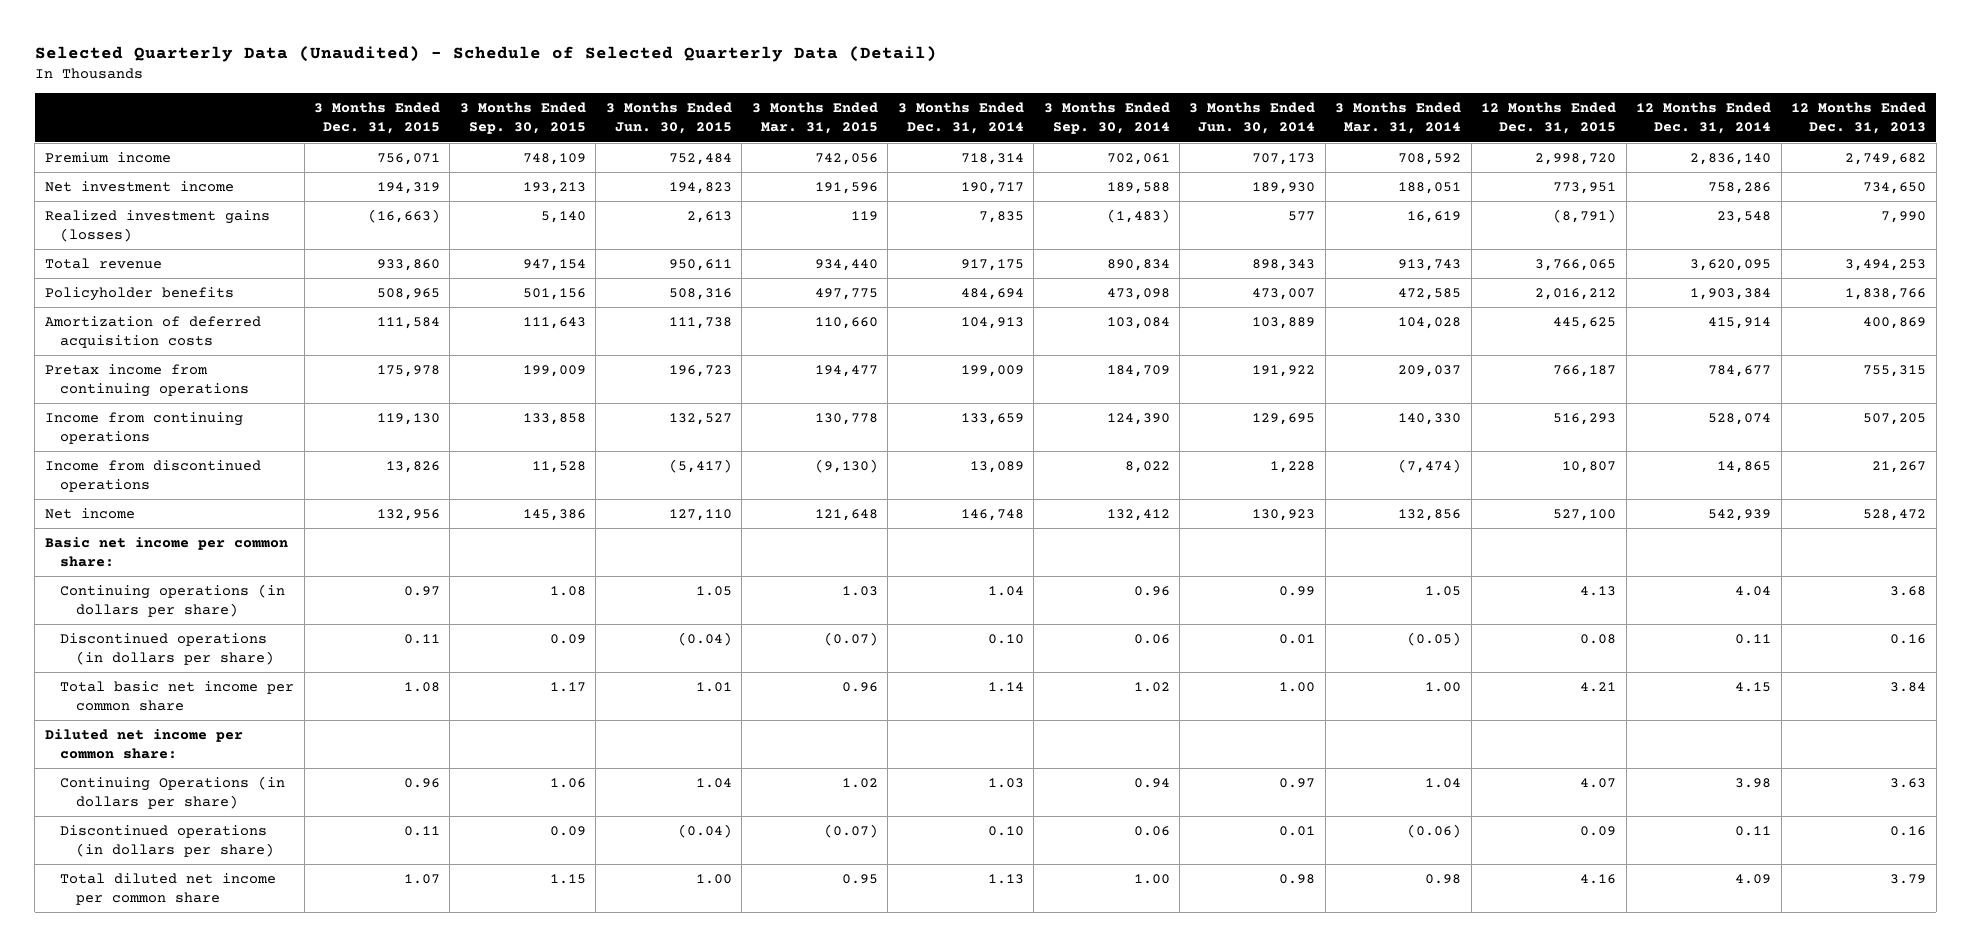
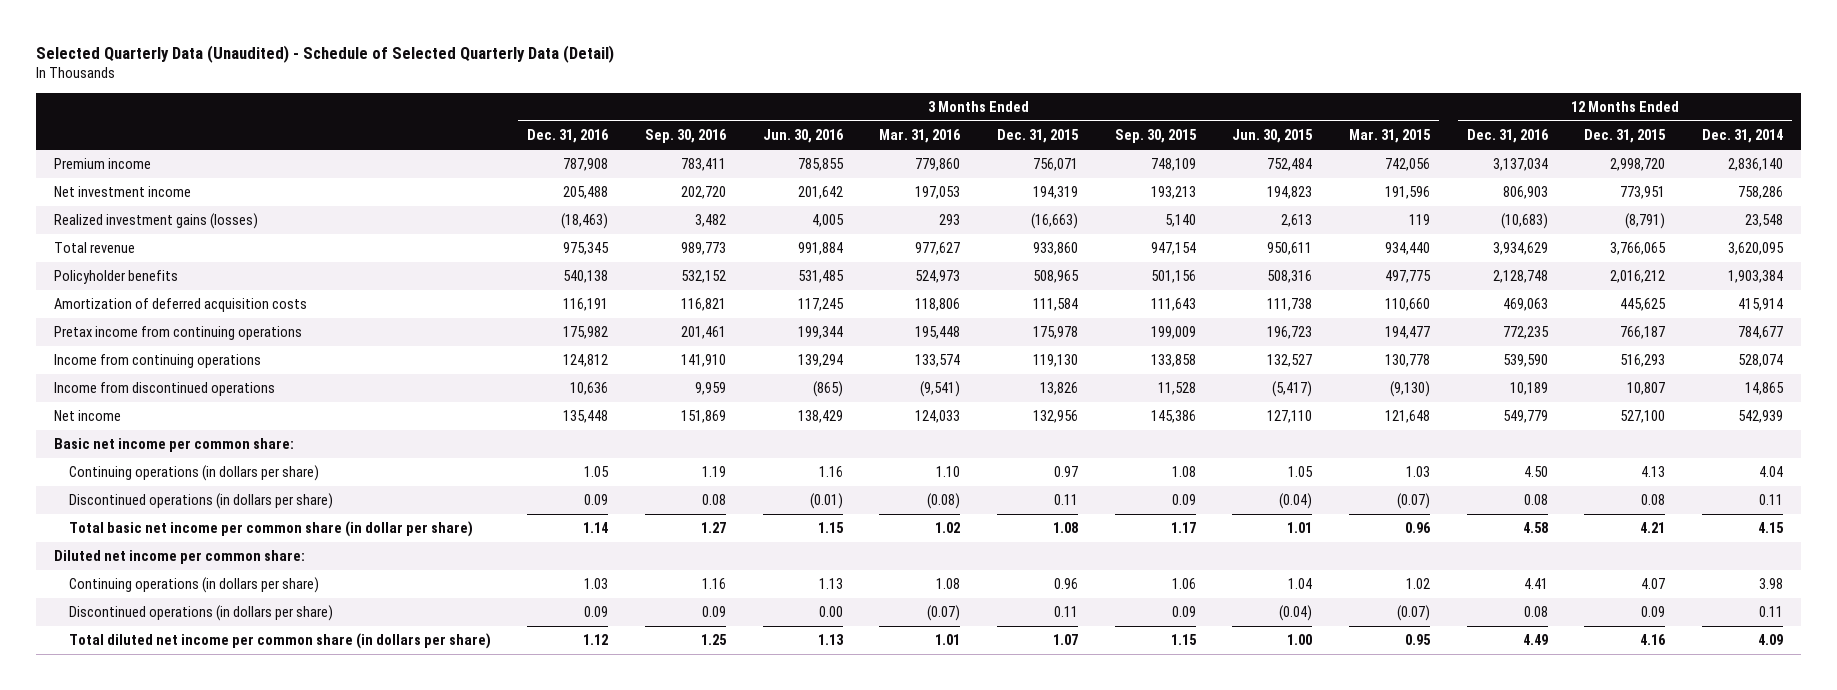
[897,102,1024,135] 3 Months Ended Dec. 31, 2014 -> none
[1043,102,1170,135] 3 Months Ended Sep. 30, 2014 -> none
[1189,102,1316,135] 3 Months Ended Jun. 30, 2014 -> none
[1335,102,1462,135] 3 Months Ended Mar. 31, 2014 -> none
[1791,102,1927,135] 12 Months Ended Dec. 31, 2013 -> none
none -> [527,129,610,144] Dec. 31, 2016
none -> [645,129,728,144] Sep. 30, 2016
none -> [762,129,844,144] Jun. 30, 2016
none -> [879,129,962,144] Mar. 31, 2016
none -> [1466,129,1549,144] Dec. 31, 2016
[60,680,295,712] Total basic net income per common share -> [68,521,473,538] Total basic net income per common share (in dollar per share)
[60,775,286,810] Continuing Operations (in dollars per share) -> [68,577,319,594] Continuing operations (in dollars per share)
[60,872,277,906] Total diluted net income per common share -> [68,633,491,650] Total diluted net income per common share (in dollars per share)

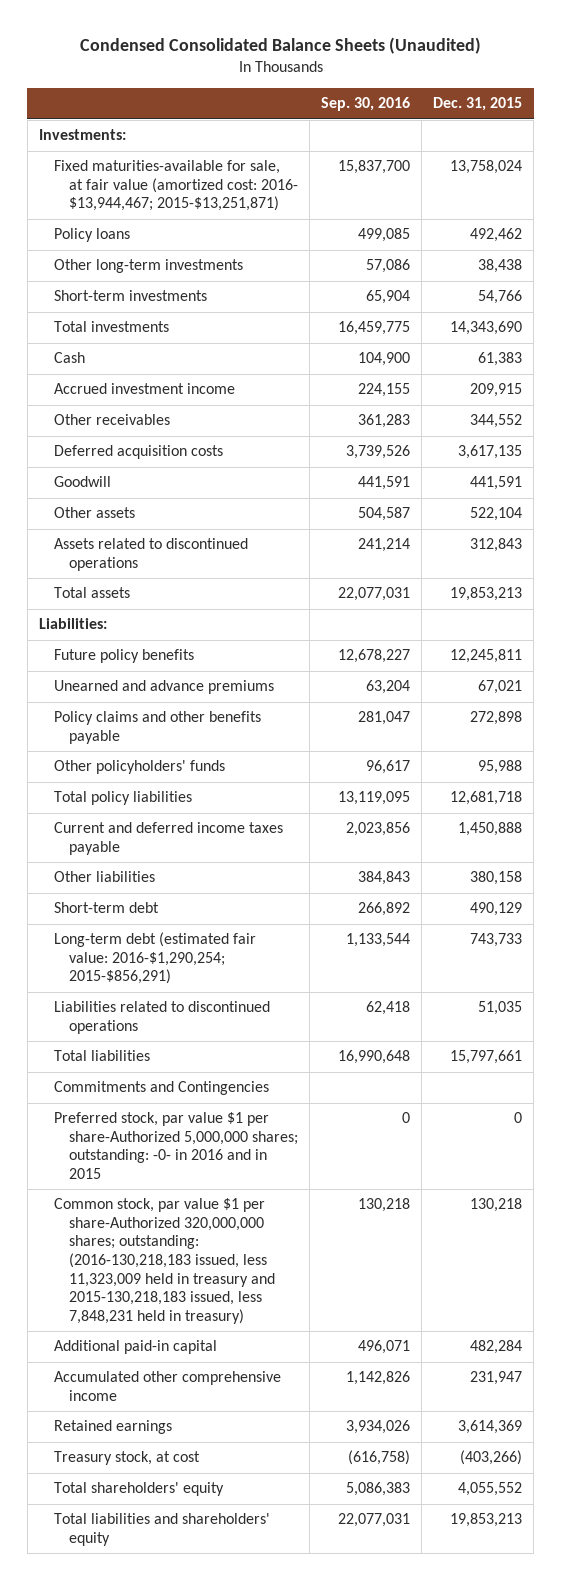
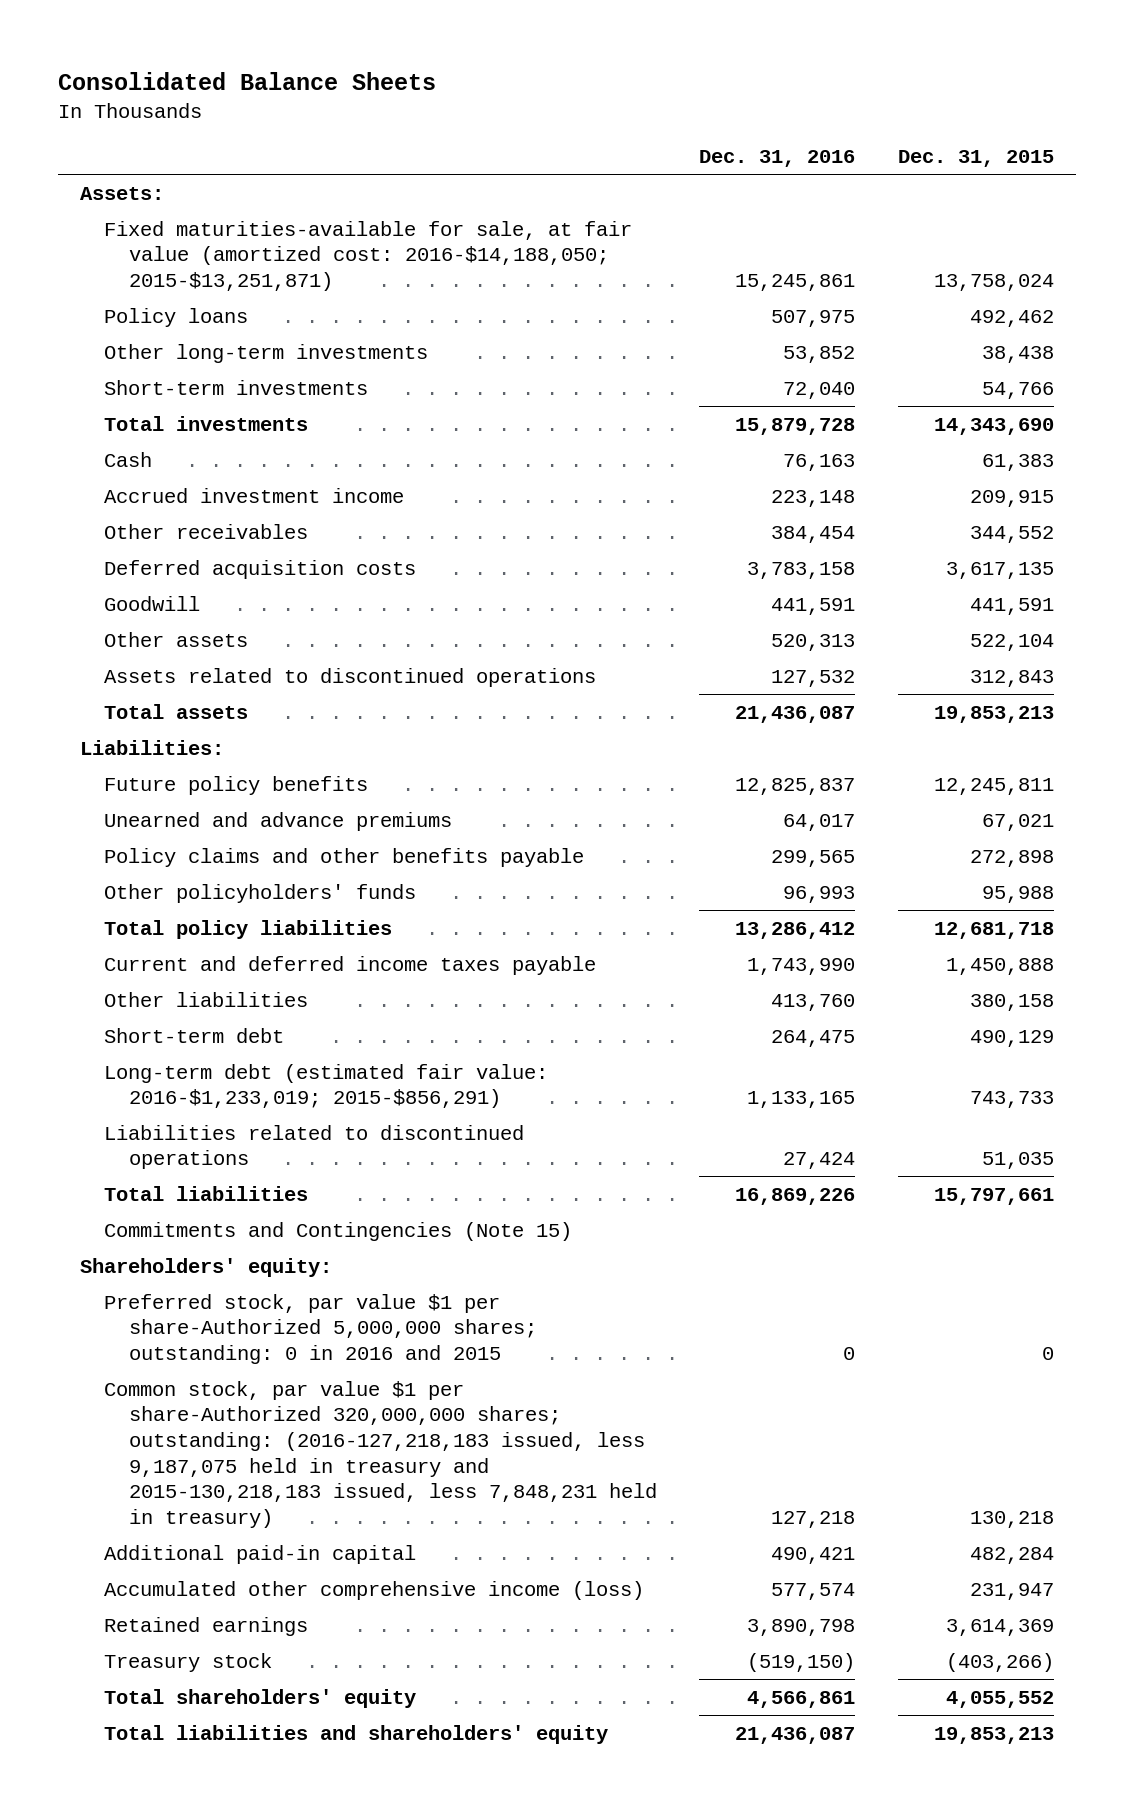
[79,37,481,55] Condensed Consolidated Balance Sheets (Unaudited) -> [58,72,437,91] Consolidated Balance Sheets
[321,97,411,112] Sep. 30, 2016 -> none
none -> [699,149,856,167] Dec. 31, 2016
[38,129,126,141] Investments: -> none
none -> [79,186,164,200] Assets:
[53,160,299,212] Fixed maturities-available for sale, at fair value (amortized cost: 2016- $13,944,467; 2015-$13,251,871) -> [104,220,633,292] Fixed maturities-available for sale, at fair value (amortized cost: 2016-$14,188,050; 2015-$13,251,871)
[53,932,256,985] Long-term debt (estimated fair value: 2016-$1,290,254; 2015-$856,291) -> [104,1063,549,1109] Long-term debt (estimated fair value: 2016-$1,233,019; 2015-$856,291)
[53,1081,269,1096] Commitments and Contingencies -> [104,1221,573,1241] Commitments and Contingencies (Note 15)
none -> [79,1257,332,1277] Shareholders' equity:
[53,1112,299,1179] Preferred stock, par value $1 per share-Authorized 5,000,000 shares; outstanding: -0- in 2016 and in 2015 -> [104,1293,537,1365] Preferred stock, par value $1 per share-Authorized 5,000,000 shares; outstanding: 0 in 2016 and 2015
[53,1198,276,1324] Common stock, par value $1 per share-Authorized 320,000,000 shares; outstanding: (2016-130,218,183 issued, less 11,323,009 held in treasury and 2015-130,218,183 issued, less 7,848,231 held in treasury) -> [104,1380,657,1529] Common stock, par value $1 per share-Authorized 320,000,000 shares; outstanding: (2016-127,218,183 issued, less 9,187,075 held in treasury and 2015-130,218,183 issued, less 7,848,231 held in treasury)
[53,1371,281,1401] Accumulated other comprehensive income -> [104,1580,645,1600] Accumulated other comprehensive income (loss)
[53,1451,200,1466] Treasury stock, at cost -> [104,1652,273,1672] Treasury stock

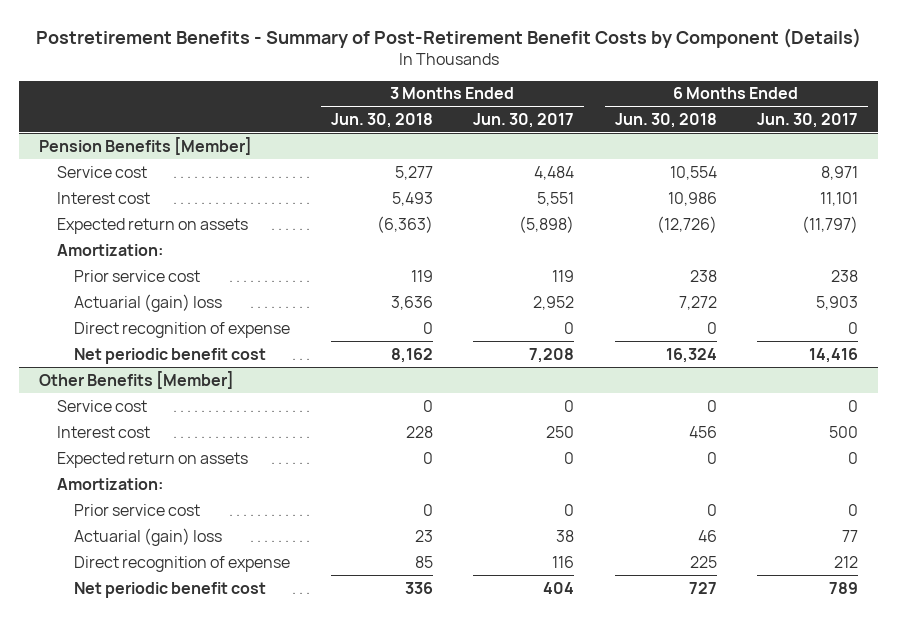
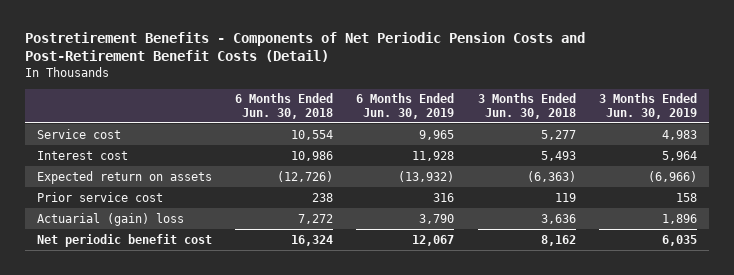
[35,27,861,48] Postretirement Benefits - Summary of Post-Retirement Benefit Costs by Component (Details) -> [25,32,586,63] Postretirement Benefits - Components of Net Periodic Pension Costs and Post-Retirement Benefit Costs (Detail)
[473,112,575,128] Jun. 30, 2017 -> none
[757,112,859,128] Jun. 30, 2017 -> none
none -> [356,93,455,119] 6 Months Ended Jun. 30, 2019
none -> [598,93,697,119] 3 Months Ended Jun. 30, 2019
[39,136,253,155] Pension Benefits [Member] -> none
[56,243,163,256] Amortization: -> none
[74,321,291,338] Direct recognition of expense -> none
[39,370,235,389] Other Benefits [Member] -> none
[56,399,147,412] Service cost -> none
[56,425,150,438] Interest cost -> none
[56,451,248,468] Expected return on assets -> none
[56,477,163,490] Amortization: -> none
[74,503,201,516] Prior service cost -> none
[74,527,223,546] Actuarial (gain) loss -> none
[74,555,291,572] Direct recognition of expense -> none
[74,581,267,598] Net periodic benefit cost -> none

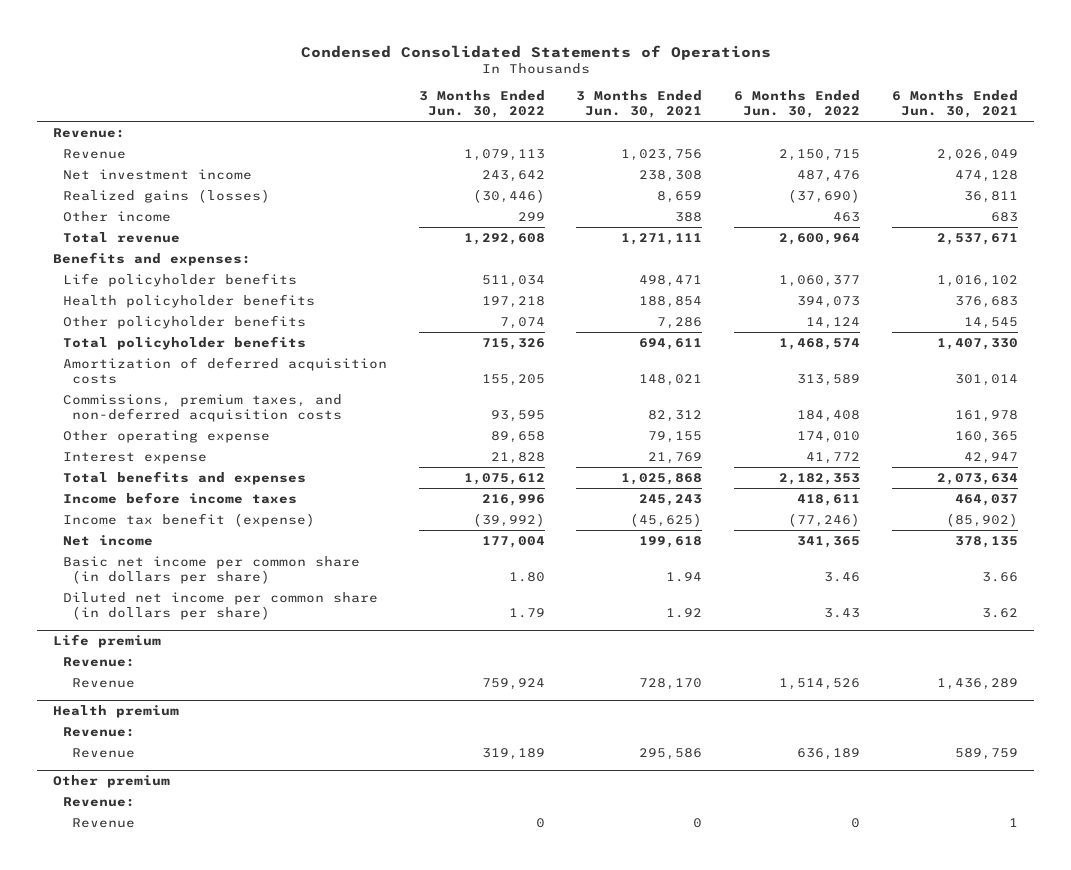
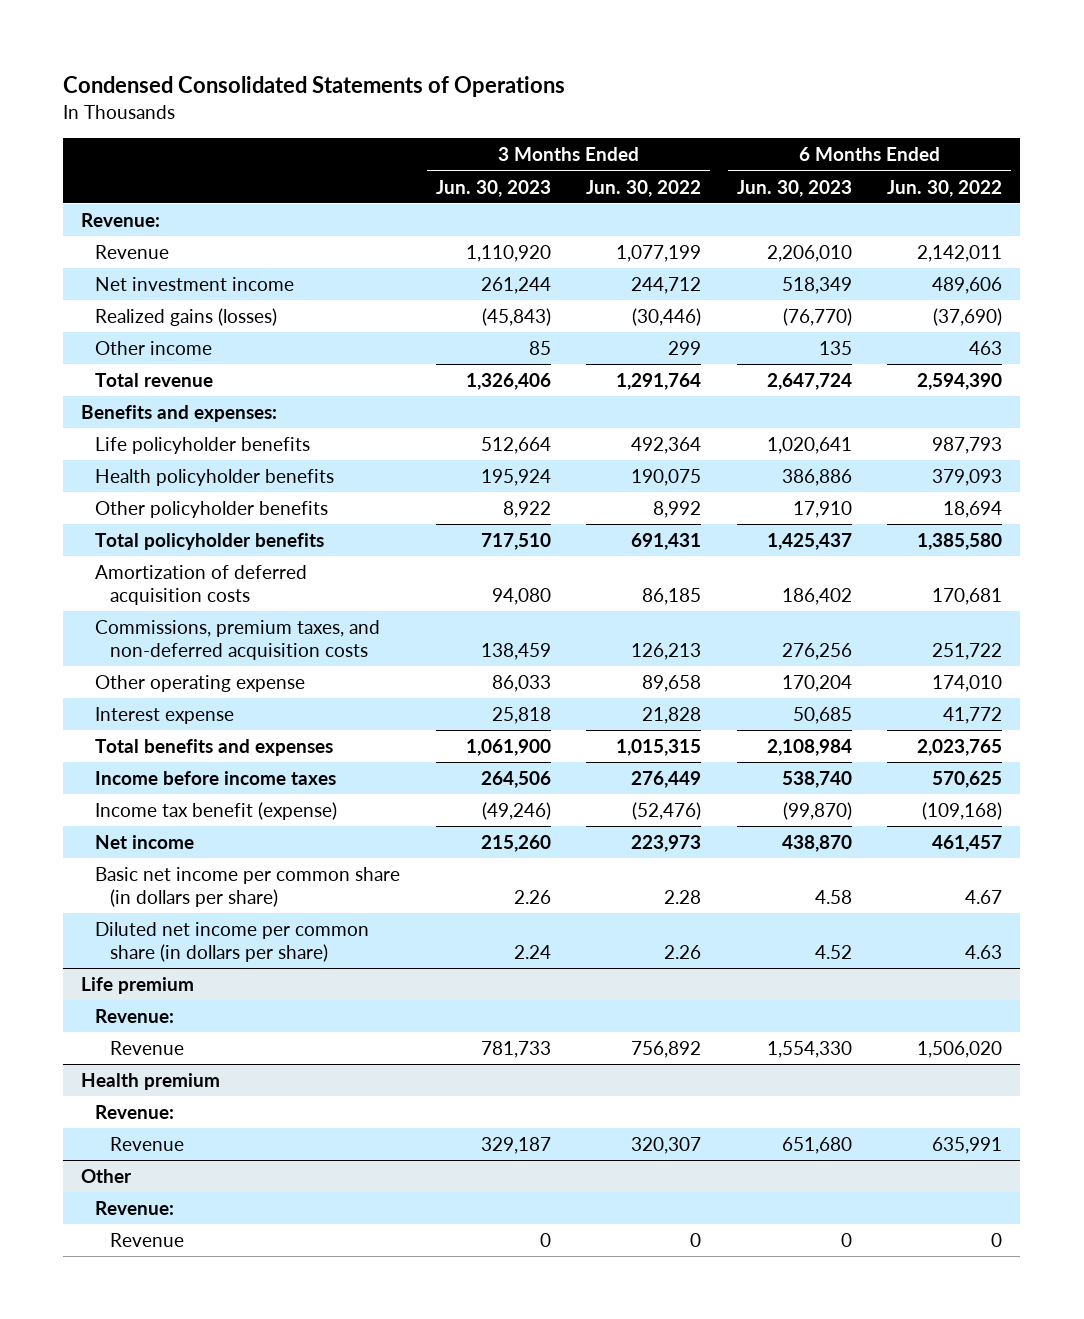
[576,90,703,119] 3 Months Ended Jun. 30, 2021 -> none
[891,90,1018,119] 6 Months Ended Jun. 30, 2021 -> none
none -> [435,179,551,197] Jun. 30, 2023
none -> [736,179,852,197] Jun. 30, 2023
[463,148,545,161] 1,079,113 -> [616,245,702,263] 1,077,199
[779,148,861,161] 2,150,715 -> [917,245,1003,263] 2,142,011
[481,169,545,182] 243,642 -> [631,277,702,295] 244,712
[797,169,861,182] 487,476 -> [932,277,1003,295] 489,606
[463,232,545,245] 1,292,608 -> [616,373,702,391] 1,291,764
[779,232,861,245] 2,600,964 -> [917,373,1003,391] 2,594,390
[481,274,545,287] 511,034 -> [631,437,702,455] 492,364
[779,274,861,287] 1,060,377 -> [932,437,1003,455] 987,793
[481,295,545,308] 197,218 -> [631,469,702,487] 190,075
[797,295,861,308] 394,073 -> [932,469,1003,487] 379,093
[499,316,545,329] 7,074 -> [653,501,702,519] 8,992
[806,316,861,329] 14,124 -> [943,501,1003,519] 18,694
[481,337,545,350] 715,326 -> [631,533,702,551] 691,431
[779,337,861,350] 1,468,574 -> [917,533,1003,551] 1,385,580
[481,373,545,386] 155,205 -> [642,587,702,605] 86,185
[797,373,861,386] 313,589 -> [932,587,1003,605] 170,681
[490,409,545,422] 93,595 -> [631,642,702,660] 126,213
[797,409,861,422] 184,408 -> [932,642,1003,660] 251,722
[463,472,545,485] 1,075,612 -> [616,739,702,757] 1,015,315
[779,472,861,485] 2,182,353 -> [917,739,1003,757] 2,023,765
[481,493,545,506] 216,996 -> [631,771,702,789] 276,449
[797,493,861,506] 418,611 -> [932,771,1003,789] 570,625
[472,512,545,527] (39,992) -> [632,802,702,821] (52,476)
[788,512,861,527] (77,246) -> [922,802,1003,821] (109,168)
[481,535,545,548] 177,004 -> [631,835,702,853] 223,973
[797,535,861,548] 341,365 -> [932,835,1003,853] 461,457
[508,571,545,582] 1.80 -> [664,889,702,904] 2.28
[824,571,861,582] 3.46 -> [965,889,1003,904] 4.67
[508,607,545,618] 1.79 -> [664,944,702,959] 2.26
[824,607,861,618] 3.43 -> [965,944,1003,959] 4.63
[481,677,545,690] 759,924 -> [631,1041,702,1059] 756,892
[779,677,861,690] 1,514,526 -> [917,1041,1003,1059] 1,506,020
[481,747,545,760] 319,189 -> [631,1137,702,1155] 320,307
[797,747,861,760] 636,189 -> [932,1137,1003,1155] 635,991
[53,775,171,789] Other premium -> [81,1169,133,1184] Other

